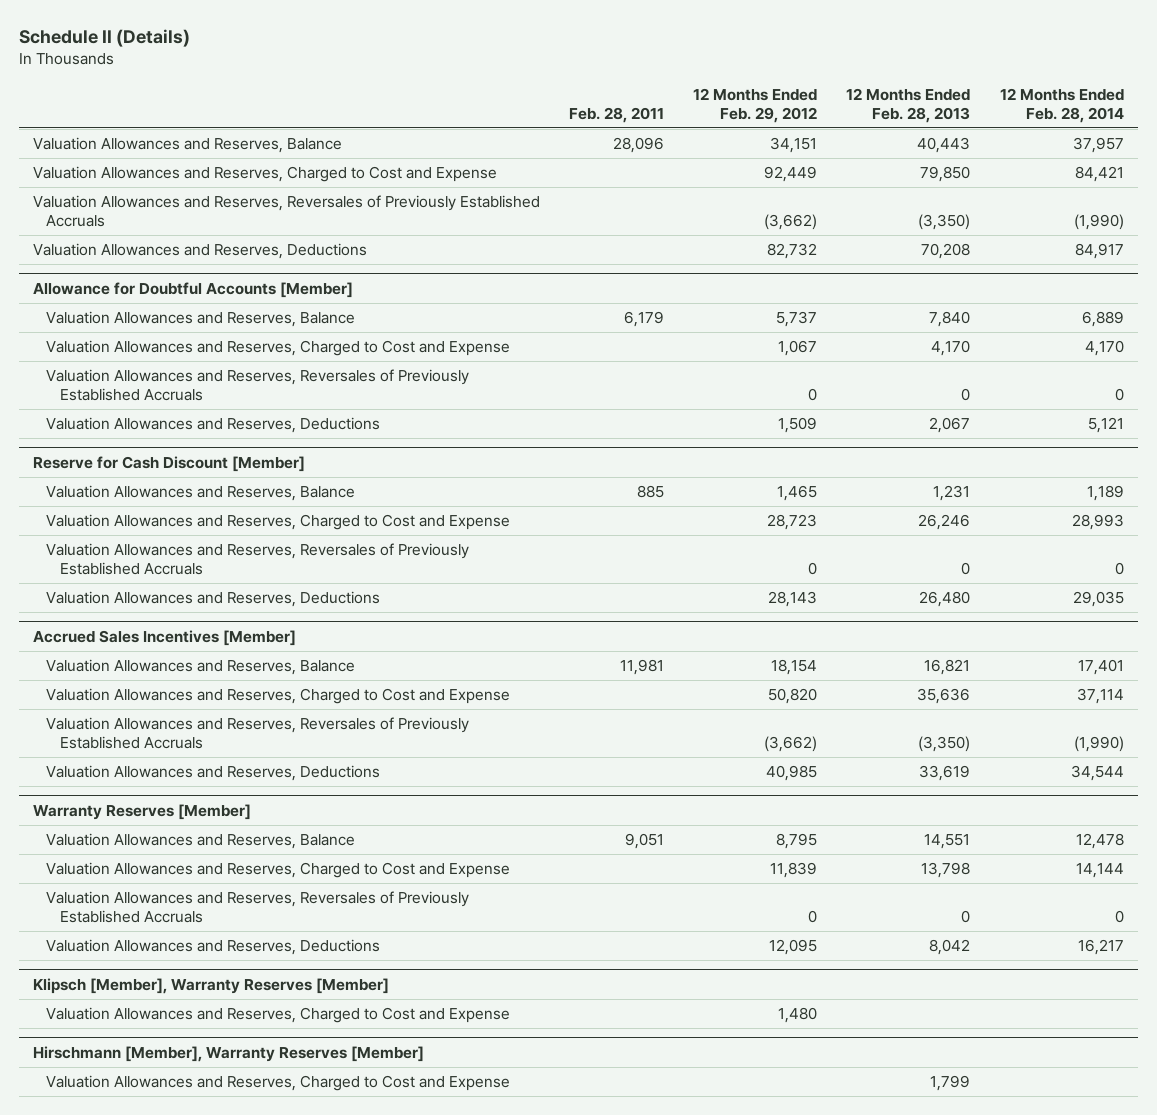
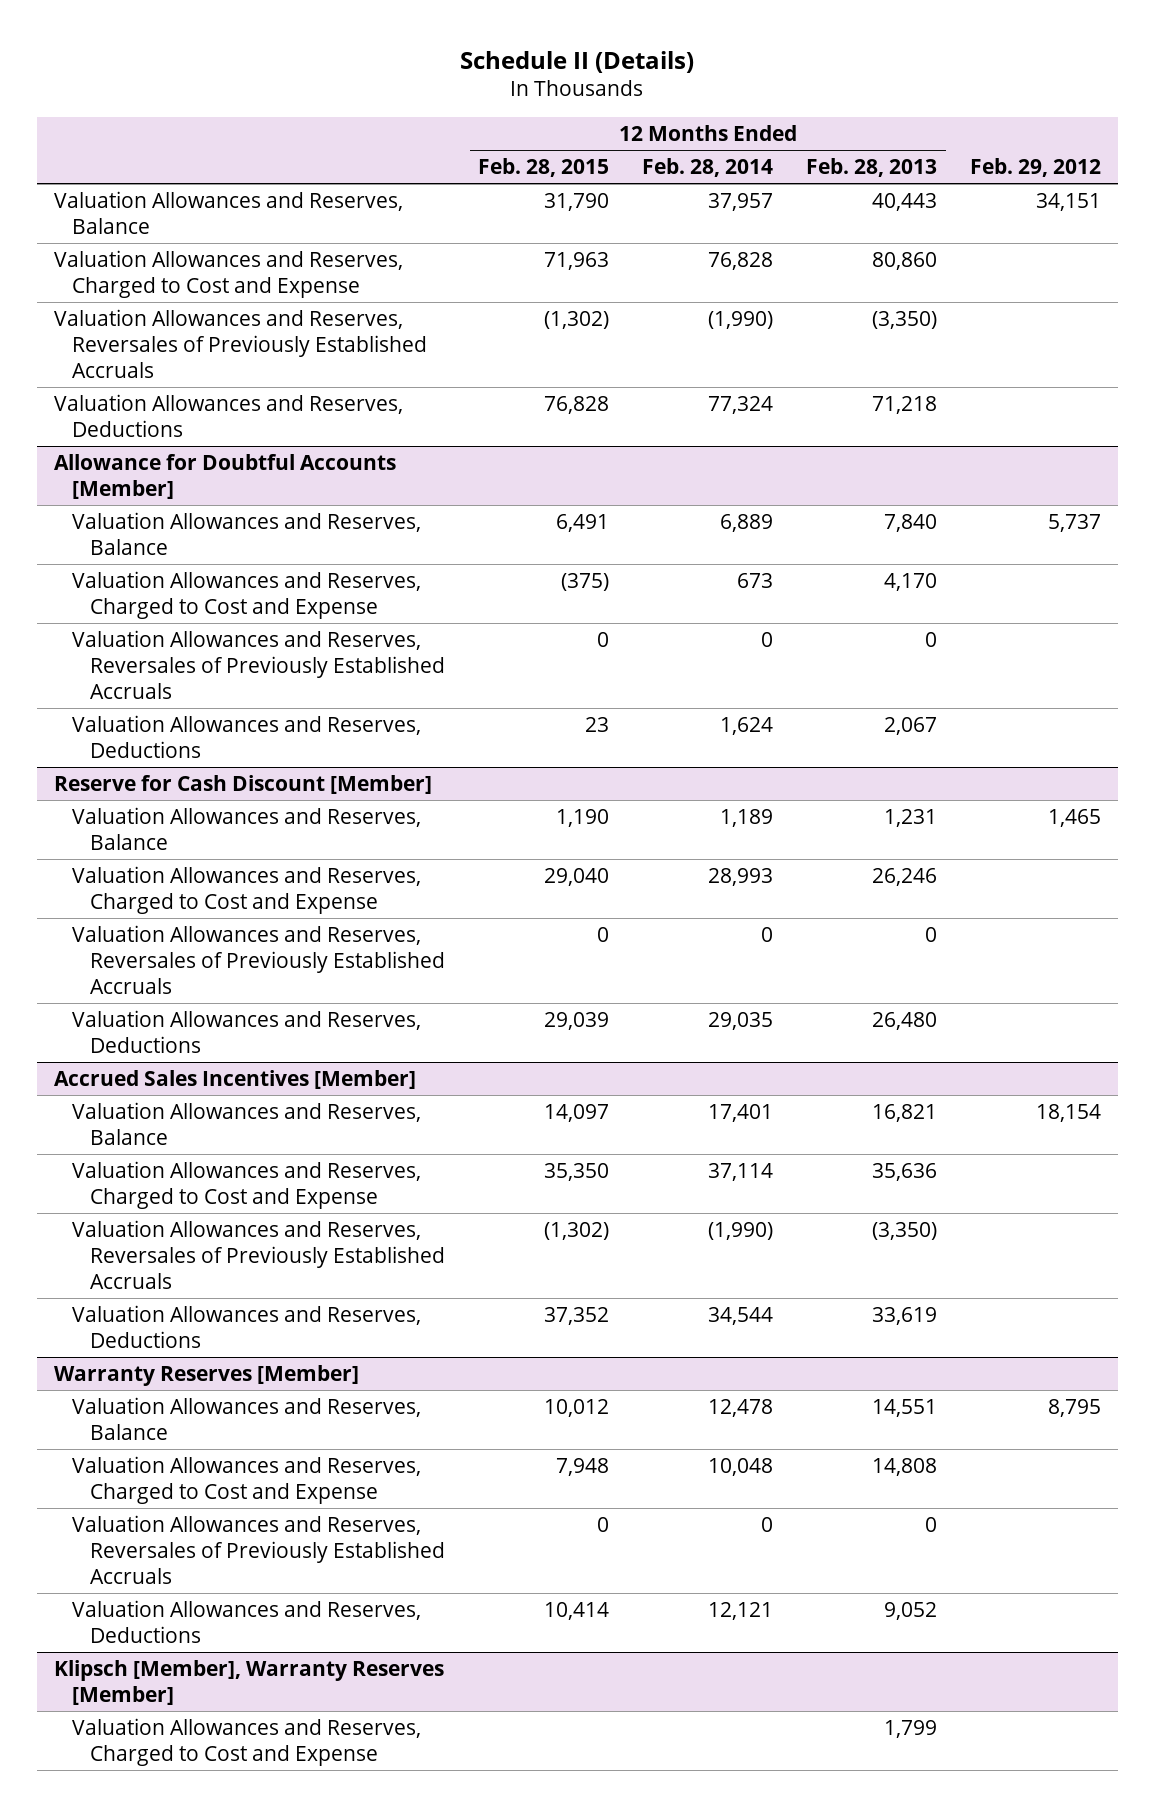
[569,106,665,123] Feb. 28, 2011 -> none
[693,88,818,123] 12 Months Ended Feb. 29, 2012 -> none
none -> [478,158,610,178] Feb. 28, 2015
none -> [970,158,1102,178] Feb. 29, 2012
[920,166,971,183] 79,850 -> [872,251,938,270] 80,860
[1074,166,1124,183] 84,421 -> [708,251,774,270] 76,828
[921,243,971,260] 70,208 -> [872,395,938,414] 71,218
[1074,243,1124,260] 84,917 -> [708,395,774,414] 77,324
[1084,340,1124,357] 4,170 -> [737,572,774,588] 673
[1087,417,1124,434] 5,121 -> [720,716,774,735] 1,624
[921,862,971,879] 13,798 -> [872,1457,938,1476] 14,808
[1075,863,1124,879] 14,144 -> [708,1457,774,1476] 10,048
[929,939,971,956] 8,042 -> [884,1601,938,1620] 9,052
[1077,939,1124,956] 16,217 -> [708,1601,774,1620] 12,121
[46,1007,511,1024] Valuation Allowances and Reserves, Charged to Cost and Expense -> none
[33,1045,425,1062] Hirschmann [Member], Warranty Reserves [Member] -> none

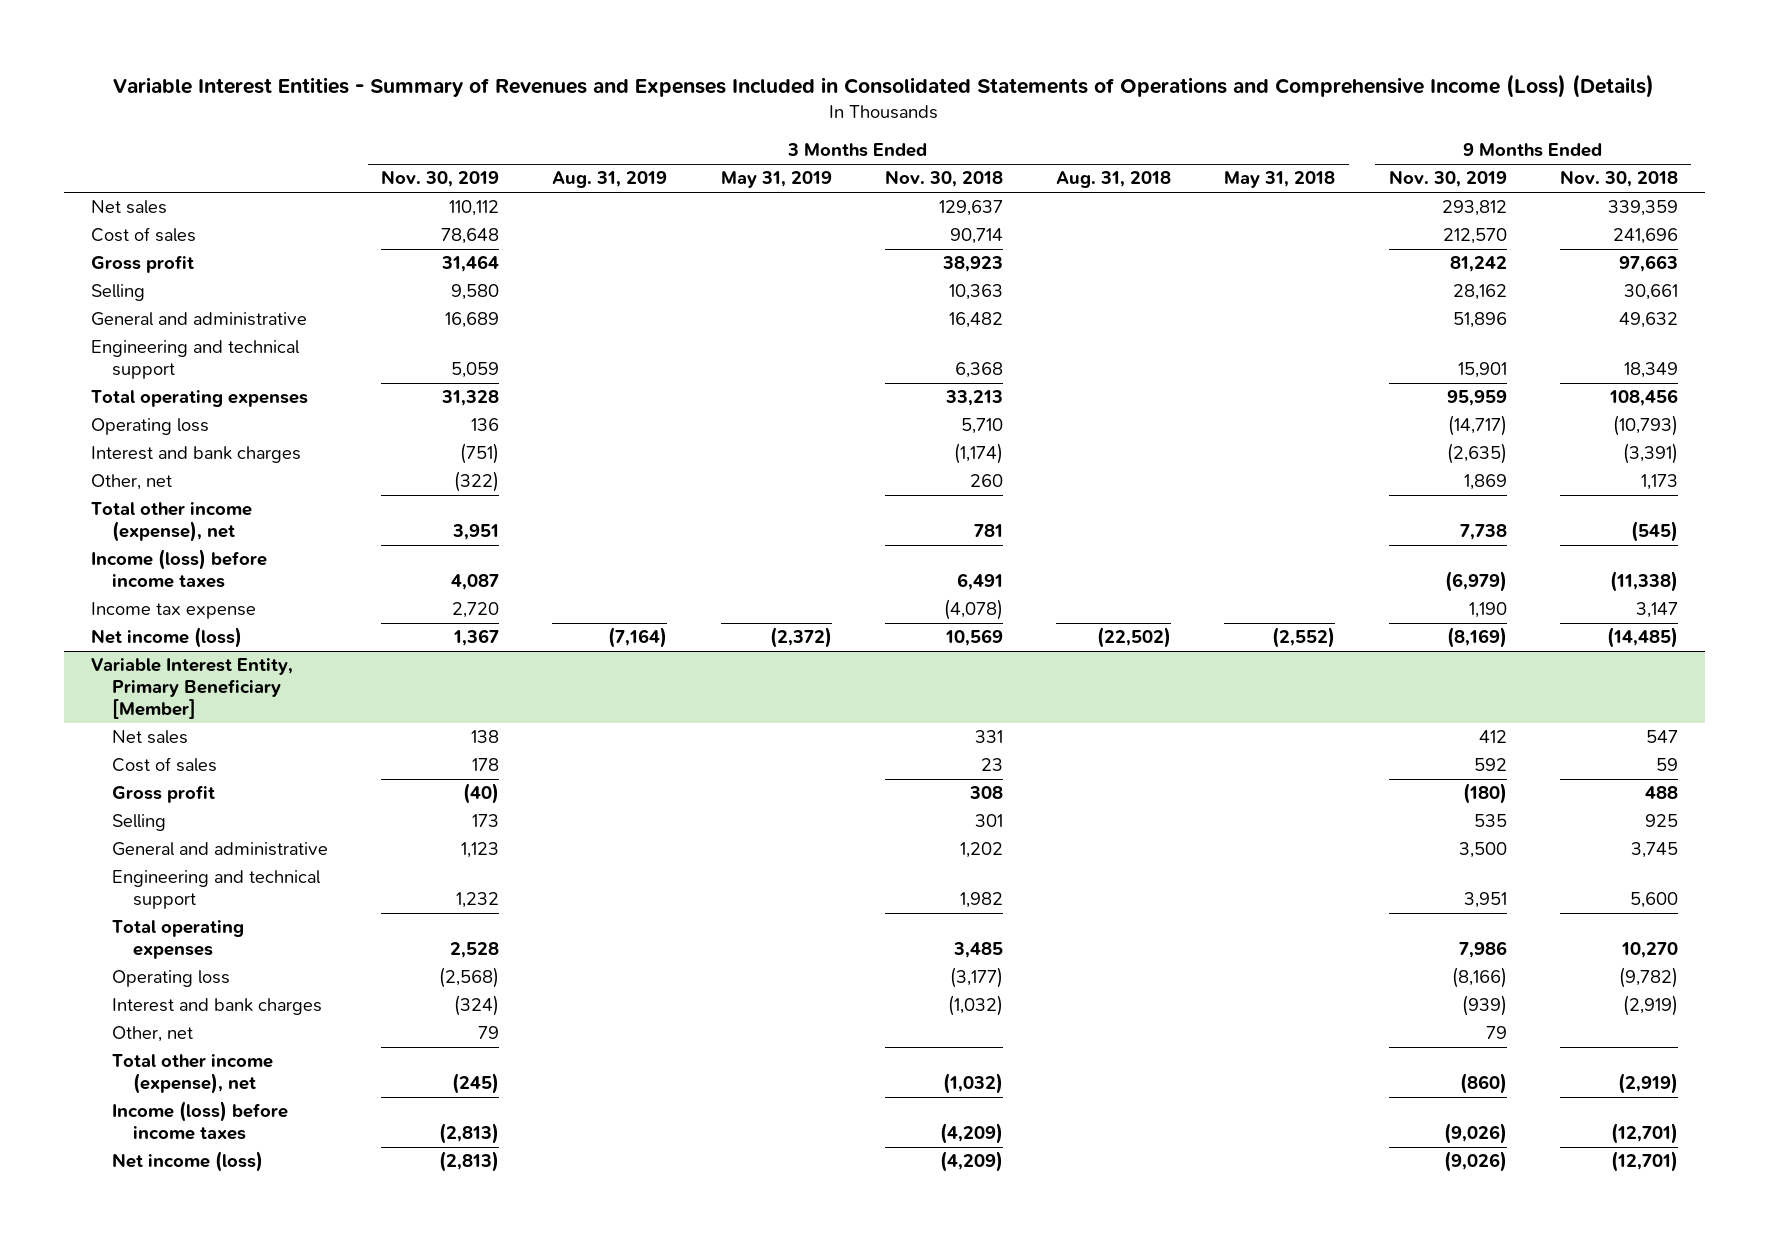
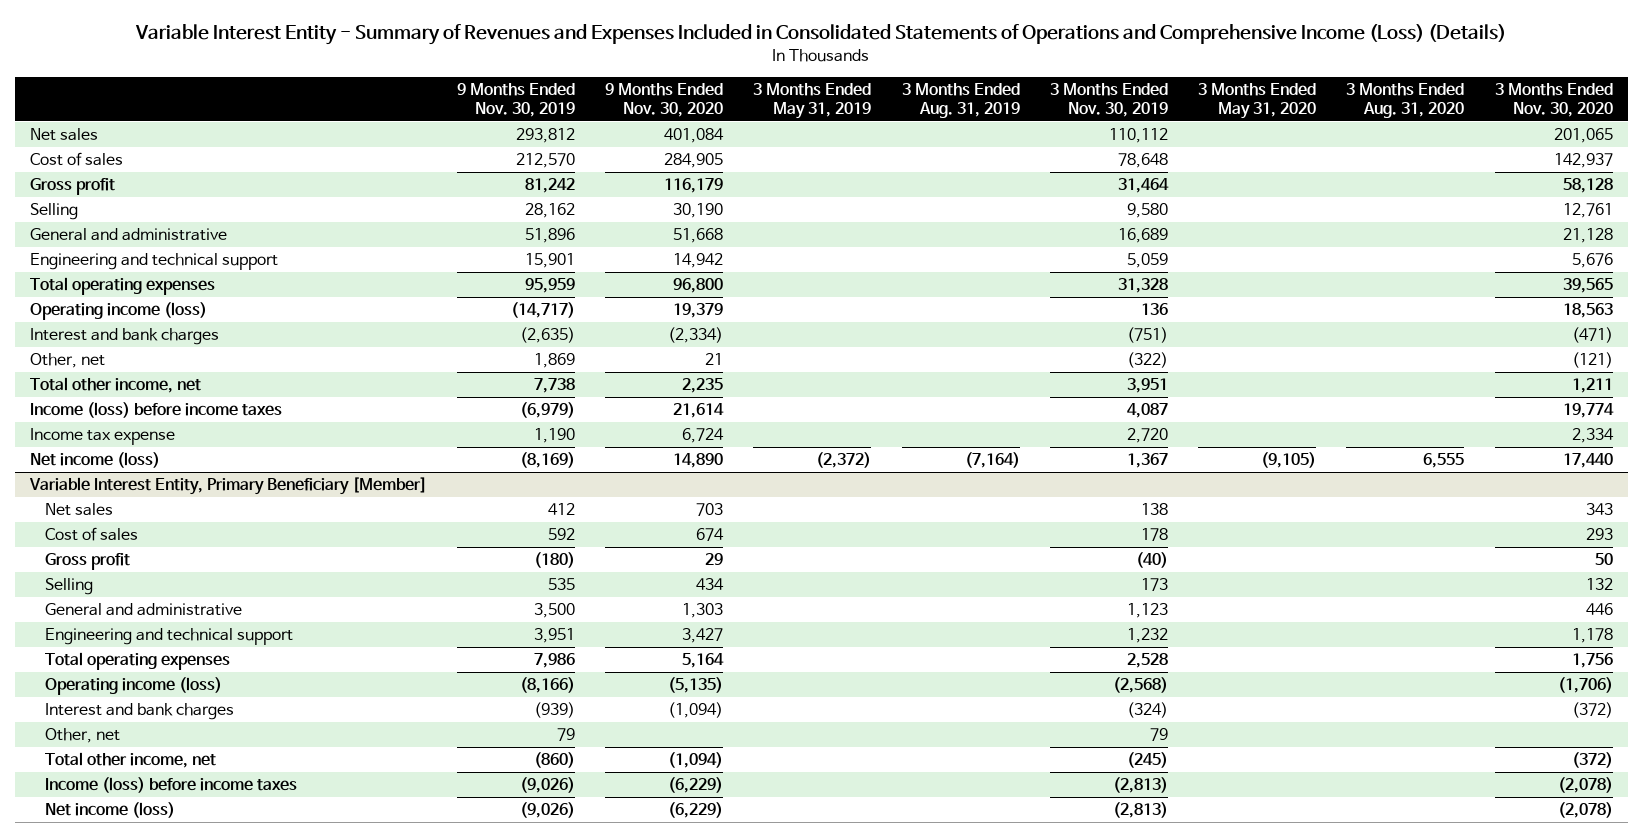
[113,73,1655,98] Variable Interest Entities - Summary of Revenues and Expenses Included in Consolidated Statements of Operations and Comprehensive Income (Loss) (Details) -> [135,24,1507,46] Variable Interest Entity - Summary of Revenues and Expenses Included in Consolidated Statements of Operations and Comprehensive Income (Loss) (Details)
[884,170,1003,188] Nov. 30, 2018 -> none
[1056,171,1172,189] Aug. 31, 2018 -> none
[1224,171,1336,189] May 31, 2018 -> none
[1560,170,1679,188] Nov. 30, 2018 -> none
none -> [605,82,724,118] 9 Months Ended Nov. 30, 2020
none -> [1198,82,1317,120] 3 Months Ended May 31, 2020
none -> [1346,82,1465,119] 3 Months Ended Aug. 31, 2020
none -> [1494,82,1613,118] 3 Months Ended Nov. 30, 2020
[90,418,209,436] Operating loss -> [29,302,207,321] Operating income (loss)
[90,502,252,543] Total other income (expense), net -> [29,377,201,394] Total other income, net
[111,970,230,988] Operating loss -> [45,677,223,696] Operating income (loss)
[111,1054,273,1095] Total other income (expense), net -> [45,752,217,769] Total other income, net

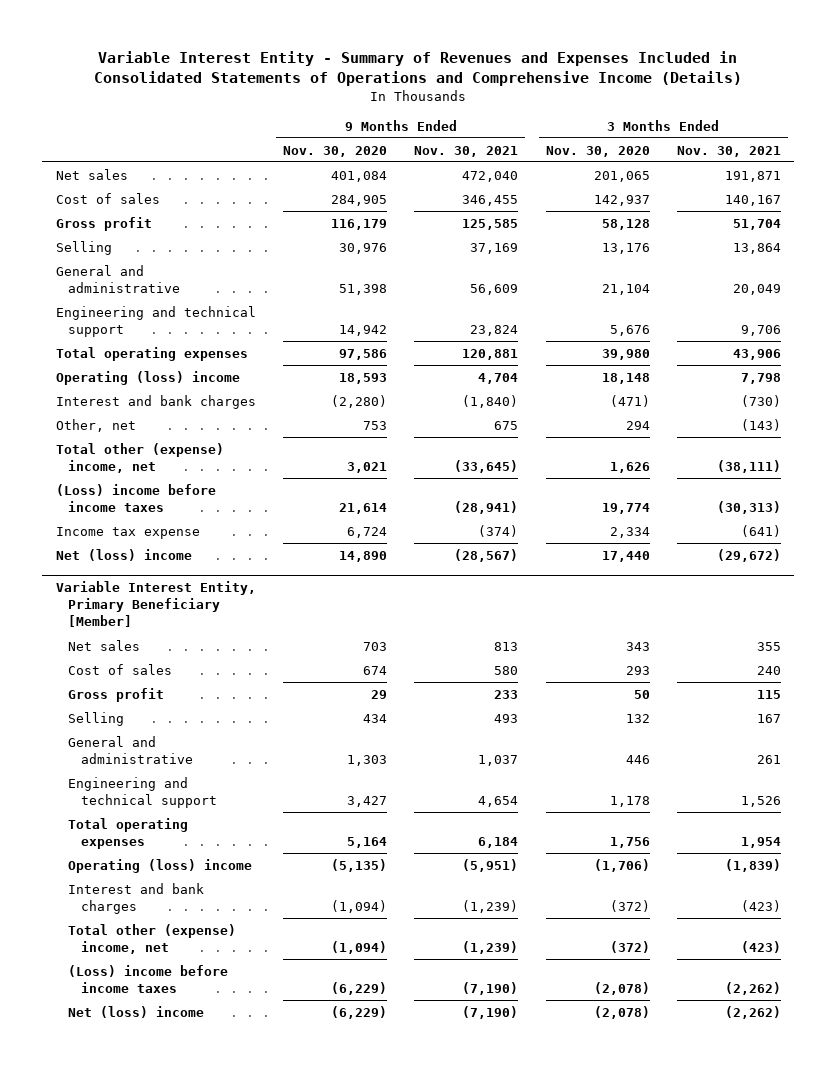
[135,24,1507,46] Variable Interest Entity - Summary of Revenues and Expenses Included in Consolidated Statements of Operations and Comprehensive Income (Loss) (Details) -> [94,50,743,87] Variable Interest Entity - Summary of Revenues and Expenses Included in Consolidated Statements of Operations and Comprehensive Income (Details)
[457,82,576,118] 9 Months Ended Nov. 30, 2019 -> none
[753,82,872,120] 3 Months Ended May 31, 2019 -> none
[901,82,1020,119] 3 Months Ended Aug. 31, 2019 -> none
[1049,82,1168,118] 3 Months Ended Nov. 30, 2019 -> none
[1198,82,1317,120] 3 Months Ended May 31, 2020 -> none
[1346,82,1465,119] 3 Months Ended Aug. 31, 2020 -> none
none -> [414,145,519,157] Nov. 30, 2021
none -> [676,145,781,157] Nov. 30, 2021
[673,203,724,219] 30,190 -> [339,242,388,254] 30,976
[1562,203,1613,219] 12,761 -> [601,242,650,254] 13,176
[673,228,724,244] 51,668 -> [339,283,388,295] 51,398
[1562,228,1613,244] 21,128 -> [601,283,650,295] 21,104
[673,278,724,294] 96,800 -> [339,348,388,360] 97,586
[1562,278,1613,294] 39,565 -> [601,348,650,360] 39,980
[29,302,207,321] Operating income (loss) -> [55,370,240,385] Operating (loss) income
[673,303,724,319] 19,379 -> [339,372,388,384] 18,593
[1562,303,1613,319] 18,563 -> [601,372,650,384] 18,148
[668,327,724,344] (2,334) -> [331,394,388,408] (2,280)
[705,353,724,366] 21 -> [363,420,388,430] 753
[1571,352,1613,369] (121) -> [625,420,650,430] 294
[29,377,201,394] Total other income, net -> [55,442,224,473] Total other (expense) income, net
[682,378,724,394] 2,235 -> [347,461,388,473] 3,021
[1571,378,1613,394] 1,211 -> [609,461,650,473] 1,626
[29,402,282,419] Income (loss) before income taxes -> [55,483,216,512] (Loss) income before income taxes
[29,452,160,469] Net income (loss) -> [55,548,192,561] Net (loss) income
[45,677,223,696] Operating income (loss) -> [68,858,253,873] Operating (loss) income
[45,728,121,744] Other, net -> none
[45,752,217,769] Total other income, net -> [68,923,237,954] Total other (expense) income, net
[45,777,298,794] Income (loss) before income taxes -> [68,964,229,993] (Loss) income before income taxes
[45,802,176,819] Net income (loss) -> [68,1005,205,1018] Net (loss) income

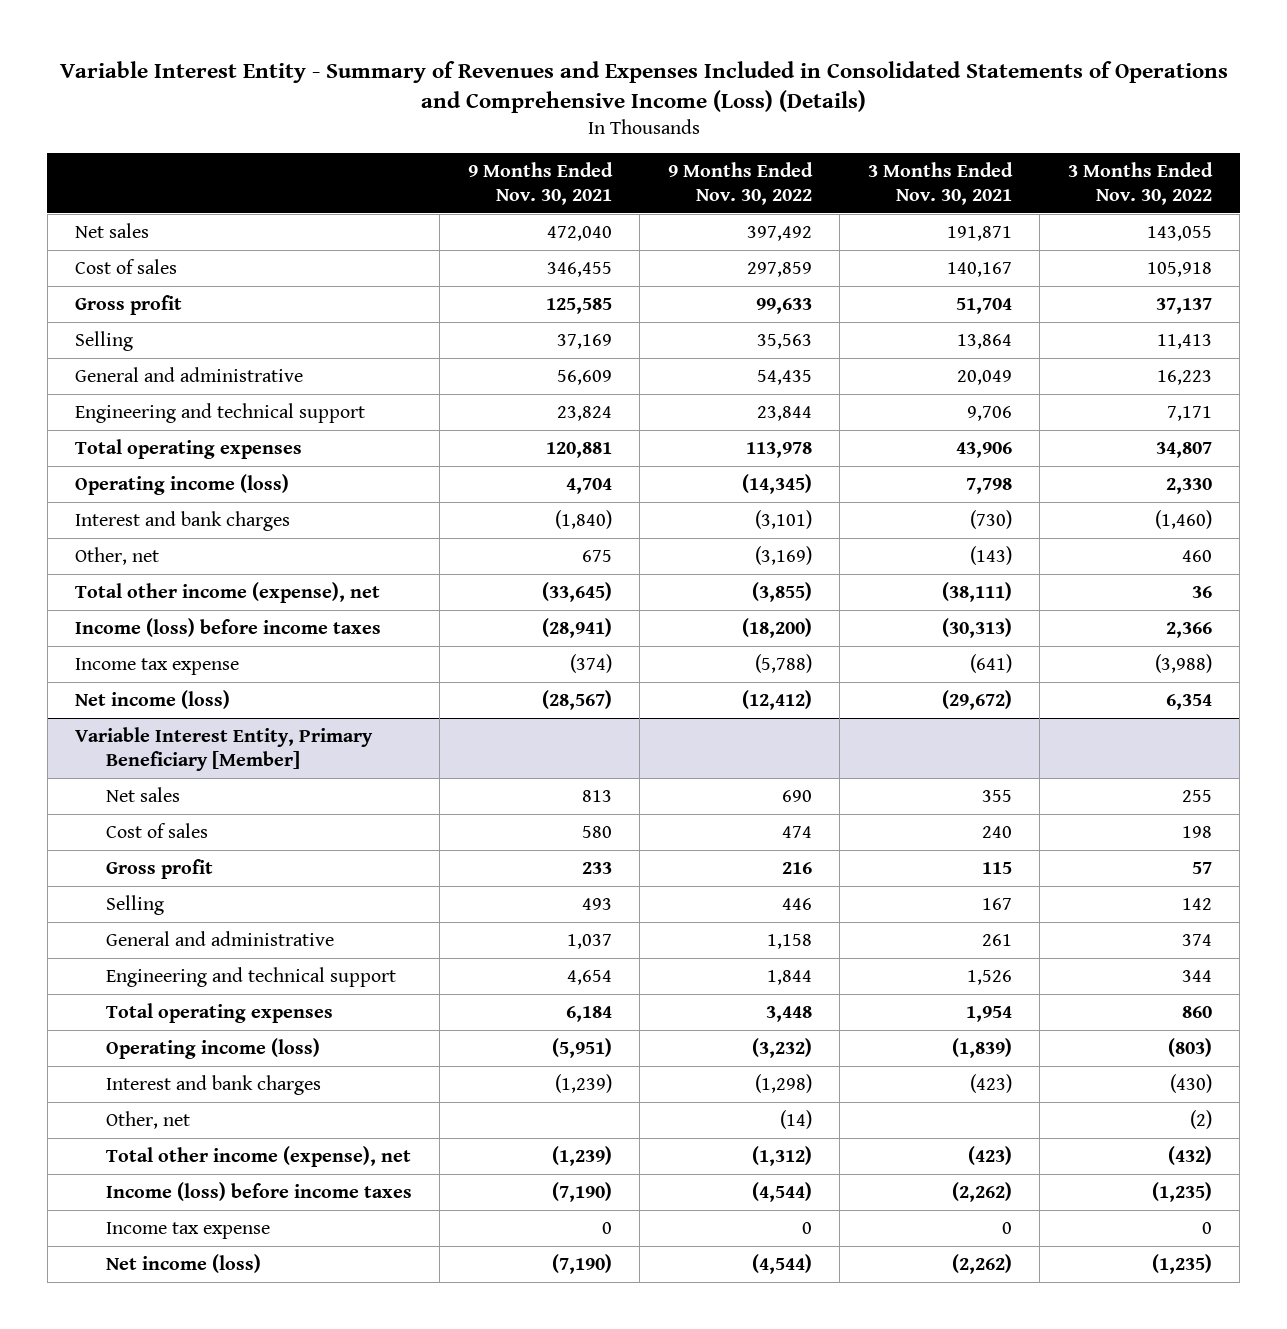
[94,50,743,87] Variable Interest Entity - Summary of Revenues and Expenses Included in Consolidated Statements of Operations and Comprehensive Income (Details) -> [59,60,1228,113] Variable Interest Entity - Summary of Revenues and Expenses Included in Consolidated Statements of Operations and Comprehensive Income (Loss) (Details)
[283,145,388,157] Nov. 30, 2020 -> none
[545,145,650,157] Nov. 30, 2020 -> none
none -> [667,161,813,206] 9 Months Ended Nov. 30, 2022
none -> [1067,161,1213,206] 3 Months Ended Nov. 30, 2022
[55,370,240,385] Operating (loss) income -> [75,473,290,495] Operating income (loss)
[55,442,224,473] Total other (expense) income, net -> [75,581,381,603] Total other income (expense), net
[55,483,216,512] (Loss) income before income taxes -> [75,617,382,637] Income (loss) before income taxes
[55,548,192,561] Net (loss) income -> [75,689,231,709] Net income (loss)
[68,858,253,873] Operating (loss) income -> [105,1037,320,1059] Operating income (loss)
none -> [105,1110,190,1129] Other, net
[68,923,237,954] Total other (expense) income, net -> [105,1145,411,1167] Total other income (expense), net
[68,964,229,993] (Loss) income before income taxes -> [105,1181,412,1201] Income (loss) before income taxes
none -> [105,1221,270,1239] Income tax expense
[68,1005,205,1018] Net (loss) income -> [105,1253,261,1273] Net income (loss)

